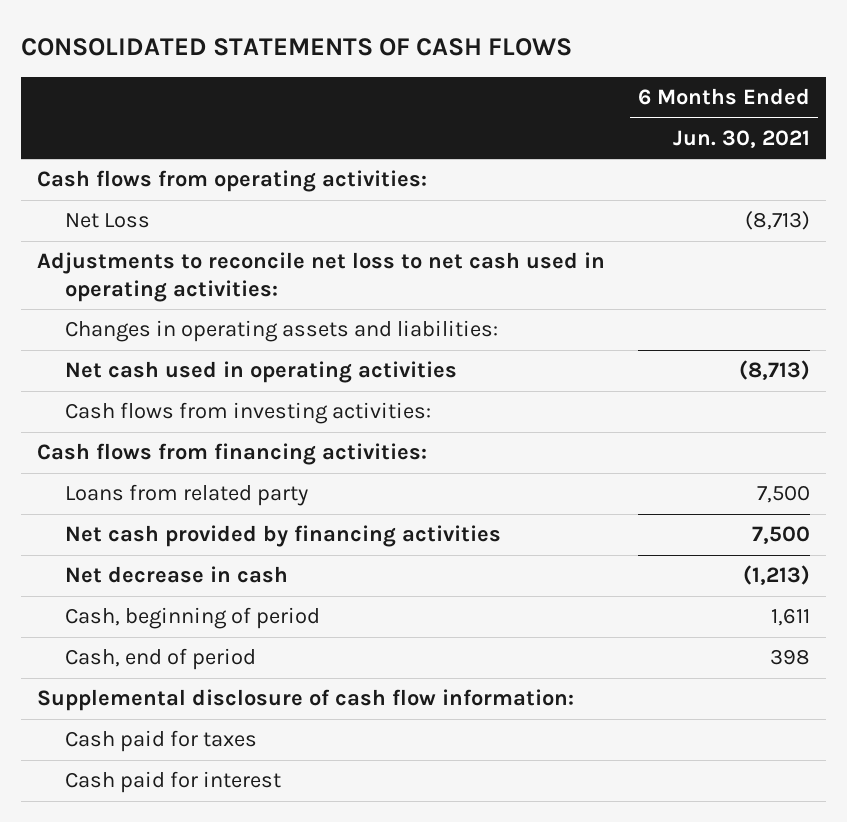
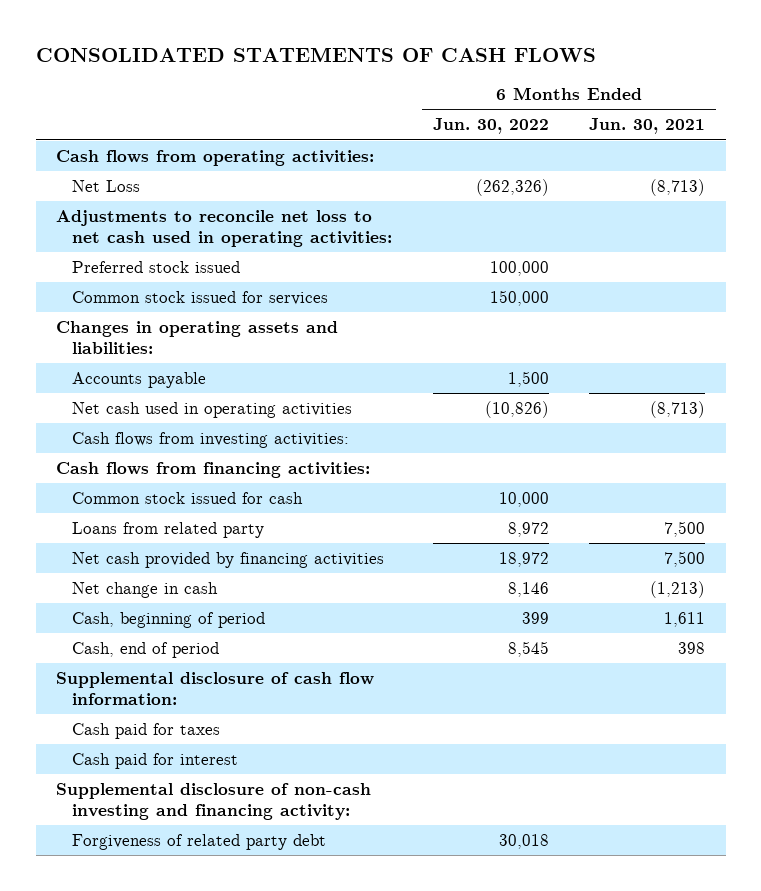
none -> [432,118,549,135] Jun. 30, 2022
none -> [71,261,240,274] Preferred stock issued
none -> [71,291,328,306] Common stock issued for services
none -> [71,372,206,389] Accounts payable
none -> [71,492,303,505] Common stock issued for cash
[64,566,288,584] Net decrease in cash -> [71,582,218,599] Net change in cash
none -> [55,783,371,820] Supplemental disclosure of non-cash investing and financing activity:
none -> [71,834,326,851] Forgiveness of related party debt

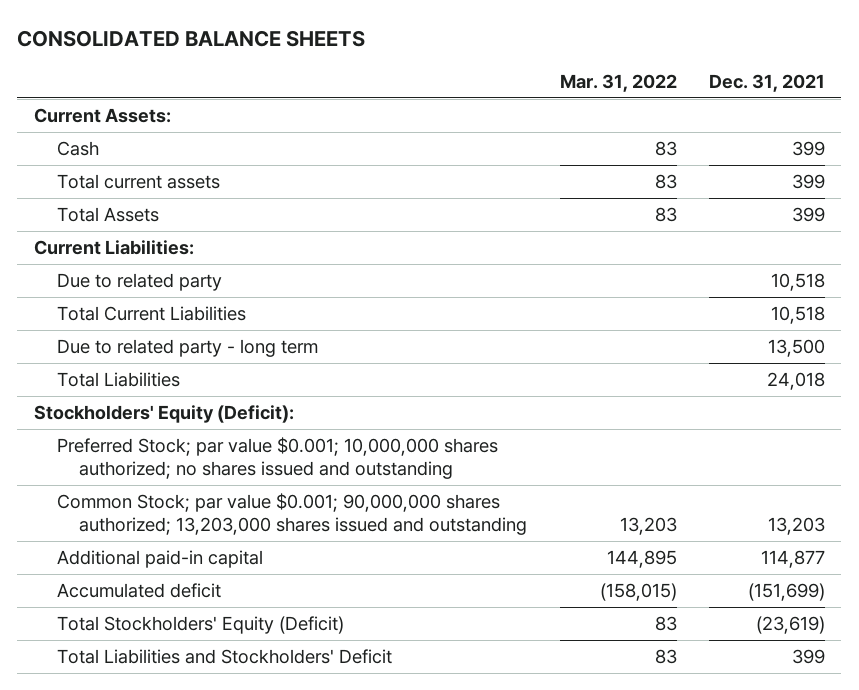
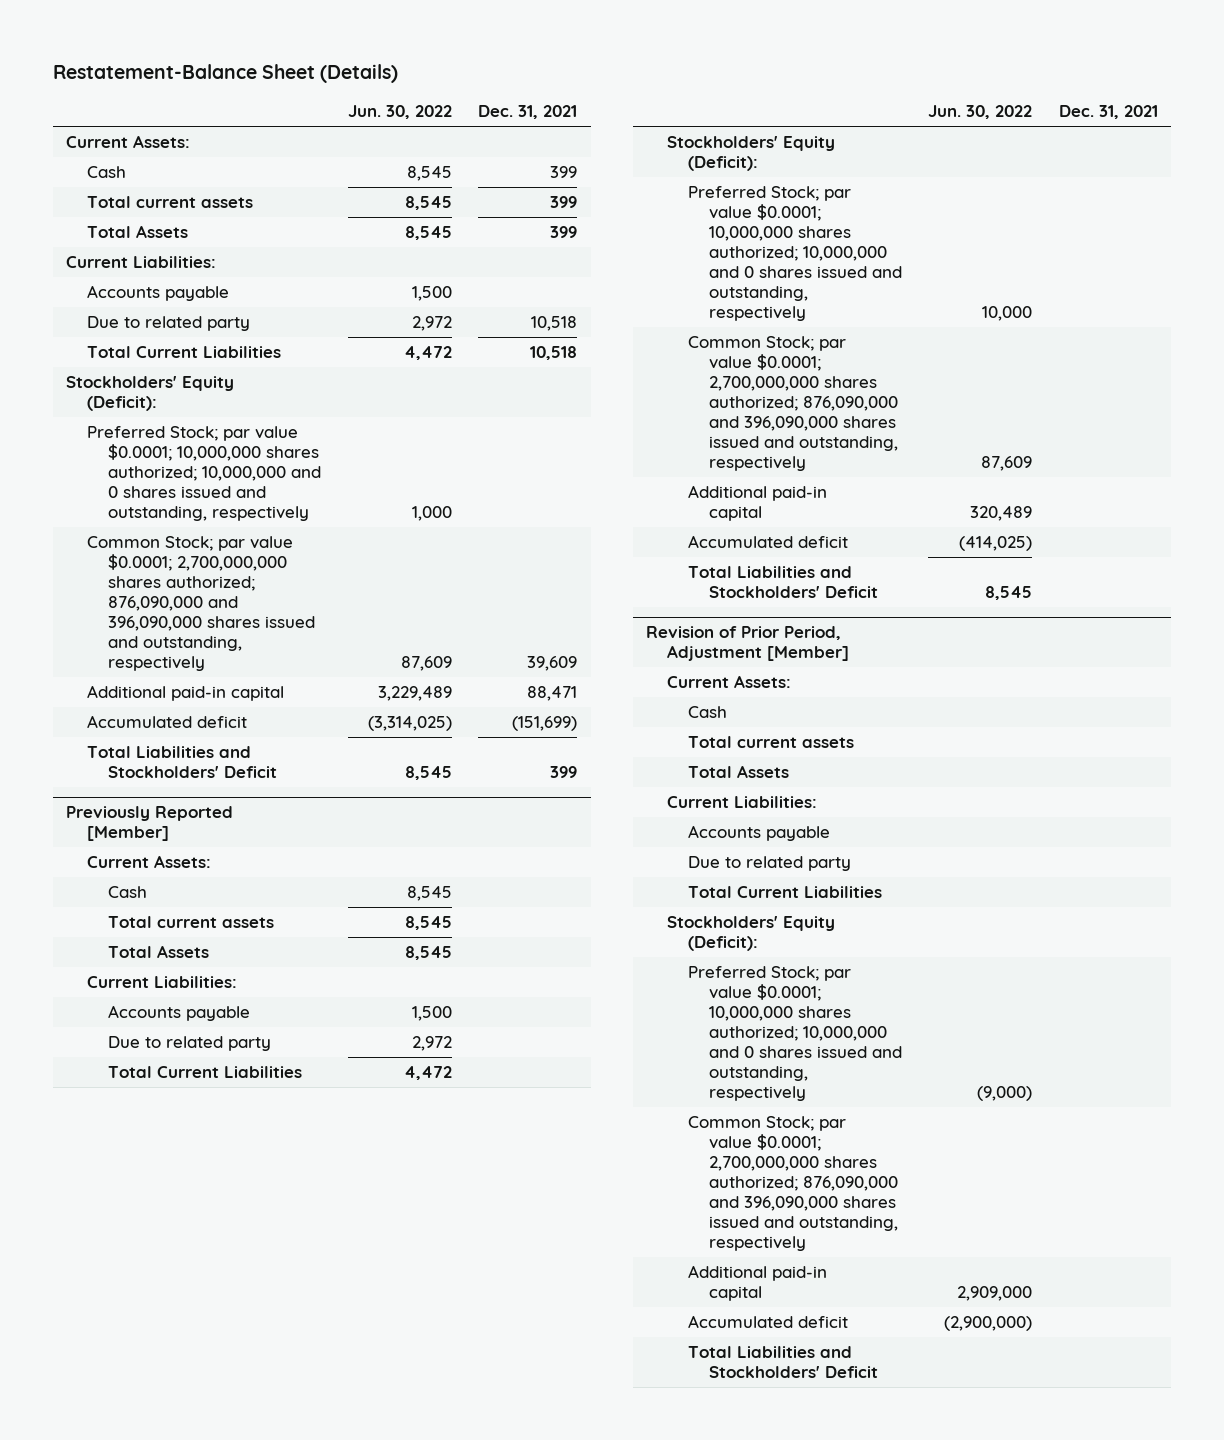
[17,29,366,47] CONSOLIDATED BALANCE SHEETS -> [52,64,398,84] Restatement-Balance Sheet (Details)
[559,73,677,92] Mar. 31, 2022 -> none
none -> [348,105,453,120] Jun. 30, 2022
none -> [86,285,229,302] Accounts payable
[56,339,318,358] Due to related party - long term -> none
[56,372,180,388] Total Liabilities -> none
[56,437,498,479] Preferred Stock; par value $0.001; 10,000,000 shares authorized; no shares issued and outstanding -> [86,426,321,522] Preferred Stock; par value $0.0001; 10,000,000 shares authorized; 10,000,000 and 0 shares issued and outstanding, respectively
[56,493,528,535] Common Stock; par value $0.001; 90,000,000 shares authorized; 13,203,000 shares issued and outstanding -> [86,536,315,672] Common Stock; par value $0.0001; 2,700,000,000 shares authorized; 876,090,000 and 396,090,000 shares issued and outstanding, respectively
[768,516,826,535] 13,203 -> [527,656,578,672] 39,609
[761,550,826,569] 114,877 -> [527,686,578,702] 88,471
[56,616,344,635] Total Stockholders' Equity (Deficit) -> none
none -> [66,806,234,842] Previously Reported [Member]
none -> [86,855,211,869] Current Assets:
none -> [107,886,147,899] Cash
none -> [107,916,274,929] Total current assets
none -> [107,945,209,959] Total Assets
none -> [86,976,237,989] Current Liabilities:
none -> [107,1005,250,1022] Accounts payable
none -> [107,1036,271,1052] Due to related party
none -> [107,1066,302,1079] Total Current Liabilities
none -> [667,136,836,172] Stockholders' Equity (Deficit):
none -> [688,186,903,322] Preferred Stock; par value $0.0001; 10,000,000 shares authorized; 10,000,000 and 0 shares issued and outstanding, respectively
none -> [688,336,899,472] Common Stock; par value $0.0001; 2,700,000,000 shares authorized; 876,090,000 and 396,090,000 shares issued and outstanding, respectively
none -> [688,485,828,522] Additional paid-in capital
none -> [688,535,849,549] Accumulated deficit
none -> [688,566,879,599] Total Liabilities and Stockholders' Deficit
none -> [646,626,850,662] Revision of Prior Period, Adjustment [Member]
none -> [667,675,792,689] Current Assets:
none -> [688,706,728,719] Cash
none -> [688,736,855,749] Total current assets
none -> [688,765,790,779] Total Assets
none -> [667,796,818,809] Current Liabilities:
none -> [688,825,831,842] Accounts payable
none -> [688,856,852,872] Due to related party
none -> [688,886,883,899] Total Current Liabilities
none -> [667,916,836,952] Stockholders' Equity (Deficit):
none -> [688,966,903,1102] Preferred Stock; par value $0.0001; 10,000,000 shares authorized; 10,000,000 and 0 shares issued and outstanding, respectively
none -> [688,1116,899,1252] Common Stock; par value $0.0001; 2,700,000,000 shares authorized; 876,090,000 and 396,090,000 shares issued and outstanding, respectively
none -> [688,1265,828,1302] Additional paid-in capital
none -> [688,1315,849,1329] Accumulated deficit
none -> [688,1346,879,1379] Total Liabilities and Stockholders' Deficit

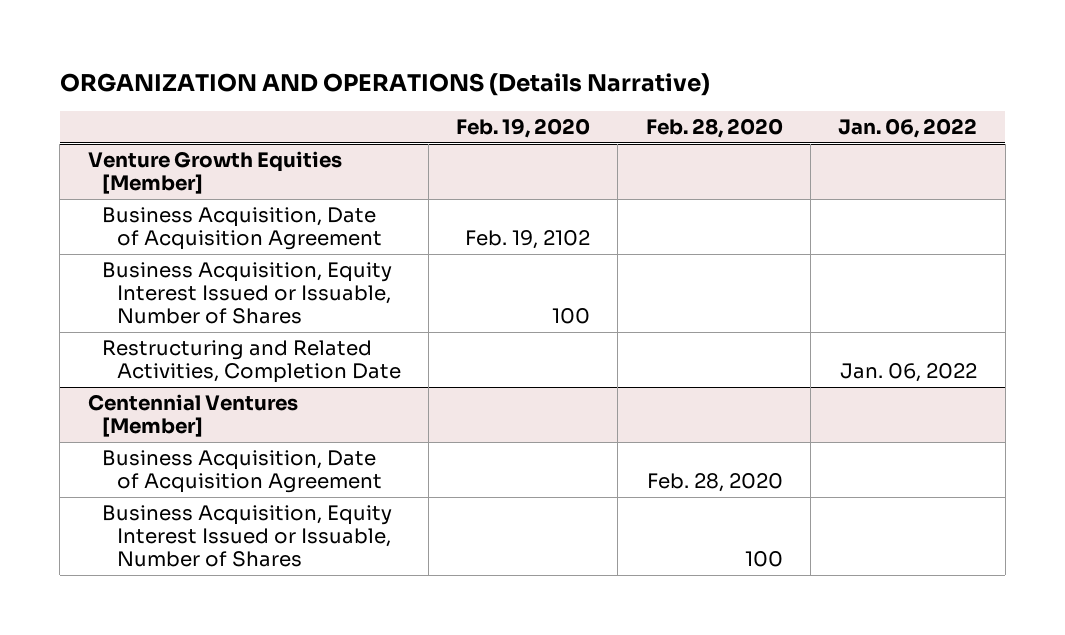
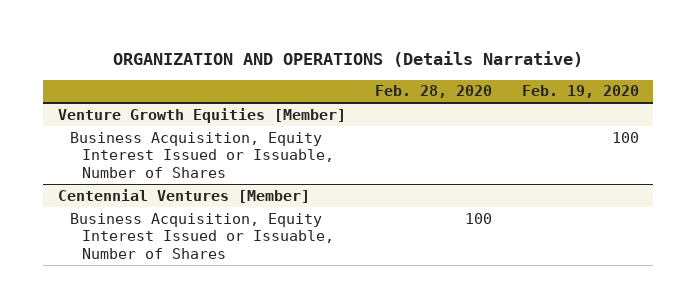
[838,117,978,138] Jan. 06, 2022 -> none
[102,207,382,251] Business Acquisition, Date of Acquisition Agreement -> none
[102,340,401,384] Restructuring and Related Activities, Completion Date -> none
[102,450,382,494] Business Acquisition, Date of Acquisition Agreement -> none

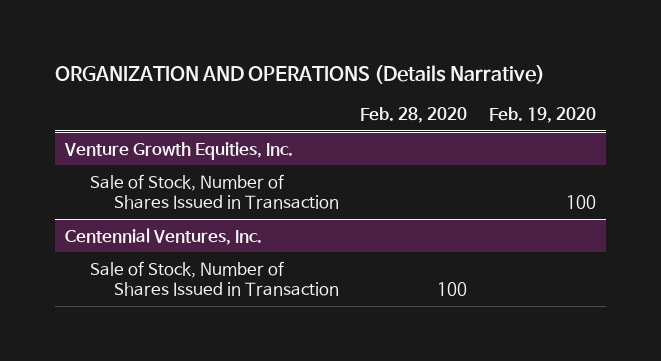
[69,131,335,178] Business Acquisition, Equity Interest Issued or Issuable, Number of Shares -> none
[69,212,335,259] Business Acquisition, Equity Interest Issued or Issuable, Number of Shares -> none
[57,107,346,123] Venture Growth Equities [Member] -> [64,141,294,160] Venture Growth Equities, Inc.
none -> [89,173,339,210] Sale of Stock, Number of Shares Issued in Transaction
[57,188,310,203] Centennial Ventures [Member] -> [65,227,263,245] Centennial Ventures, Inc.
none -> [89,260,339,297] Sale of Stock, Number of Shares Issued in Transaction

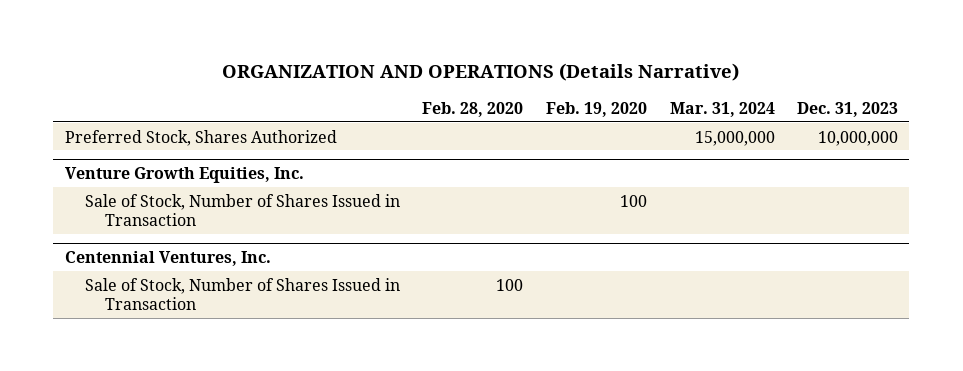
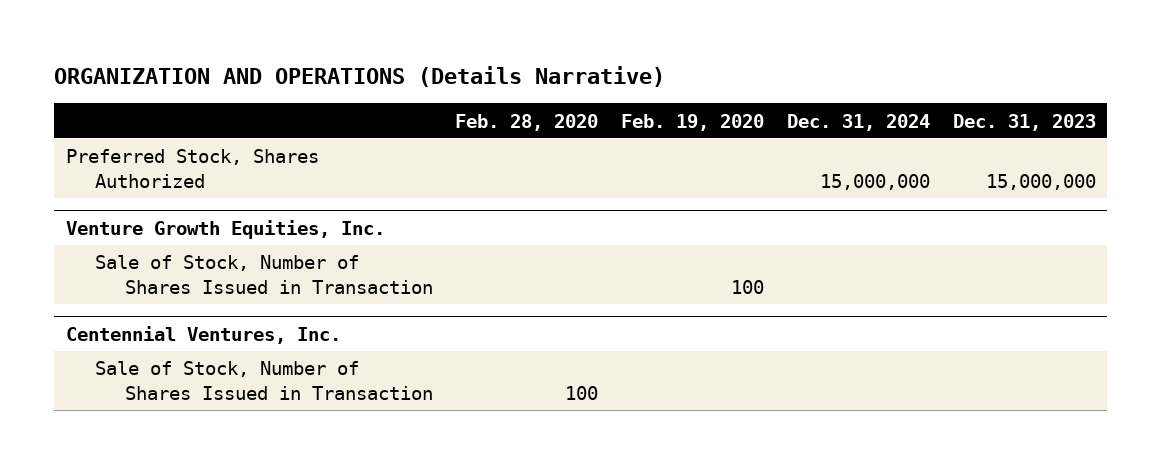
[669,101,775,117] Mar. 31, 2024 -> none
none -> [786,113,930,131] Dec. 31, 2024
[818,130,899,146] 10,000,000 -> [985,173,1096,190] 15,000,000

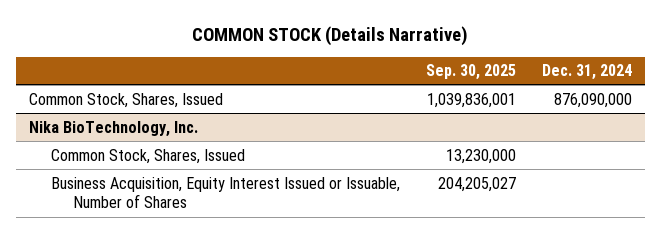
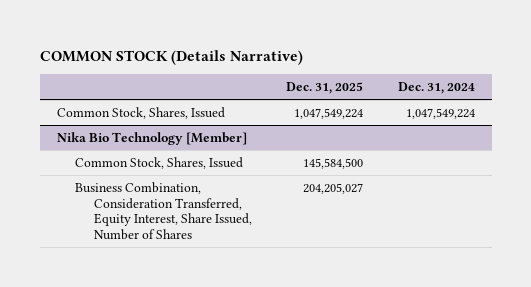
[425,64,516,81] Sep. 30, 2025 -> none
none -> [286,82,364,95] Dec. 31, 2025
[554,92,633,108] 876,090,000 -> [405,107,475,119] 1,047,549,224
[28,120,198,137] Nika BioTechnology, Inc. -> [56,131,247,145] Nika Bio Technology [Member]
[50,176,400,209] Business Acquisition, Equity Interest Issued or Issuable, Number of Shares -> [75,181,252,241] Business Combination, Consideration Transferred, Equity Interest, Share Issued, Number of Shares

